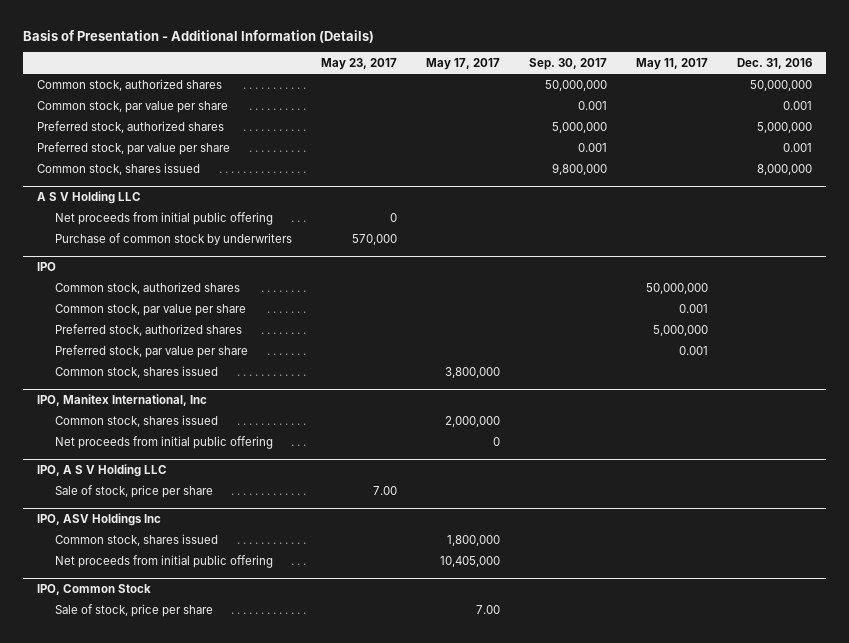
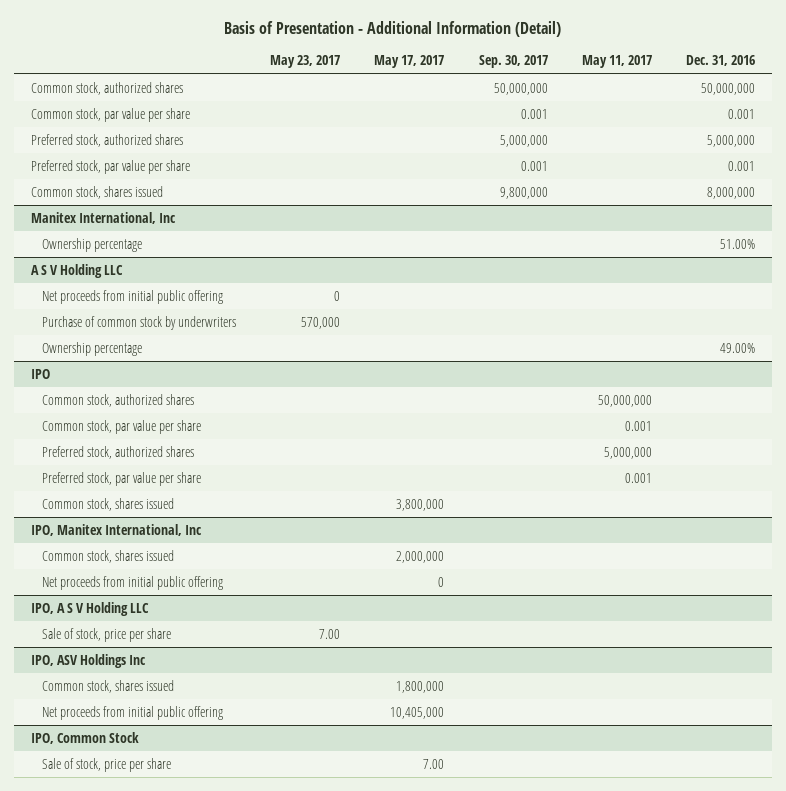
[22,29,374,43] Basis of Presentation - Additional Information (Details) -> [223,21,561,38] Basis of Presentation - Additional Information (Detail)
none -> [30,211,175,224] Manitex International, Inc
none -> [41,237,142,252] Ownership percentage
none -> [41,341,142,356] Ownership percentage

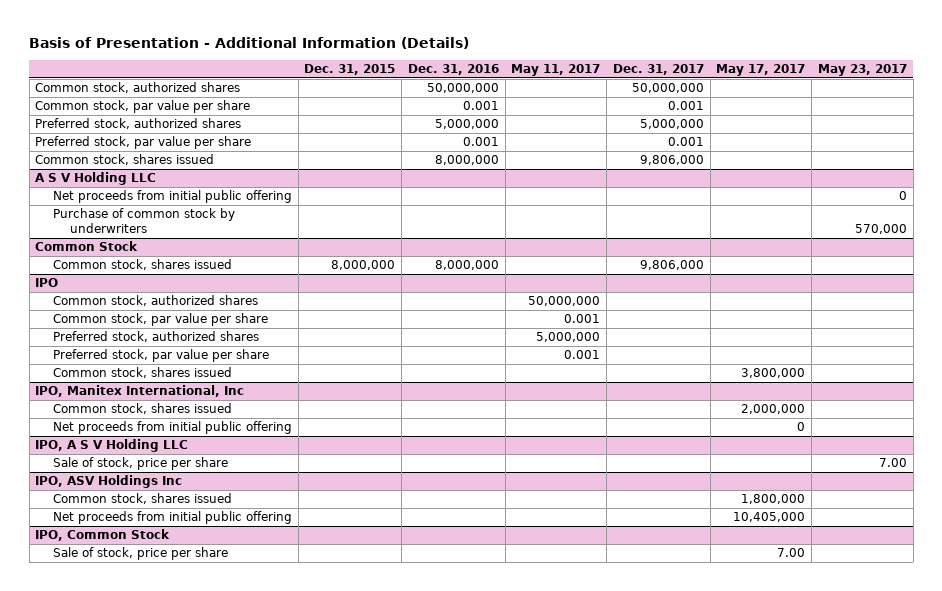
[223,21,561,38] Basis of Presentation - Additional Information (Detail) -> [29,36,470,49] Basis of Presentation - Additional Information (Details)
[478,55,548,69] Sep. 30, 2017 -> none
none -> [304,64,396,76] Dec. 31, 2015
none -> [612,64,704,76] Dec. 31, 2017
[30,211,175,224] Manitex International, Inc -> none
[41,237,142,252] Ownership percentage -> none
[41,341,142,356] Ownership percentage -> none
none -> [35,241,139,252] Common Stock
none -> [52,259,232,271] Common stock, shares issued

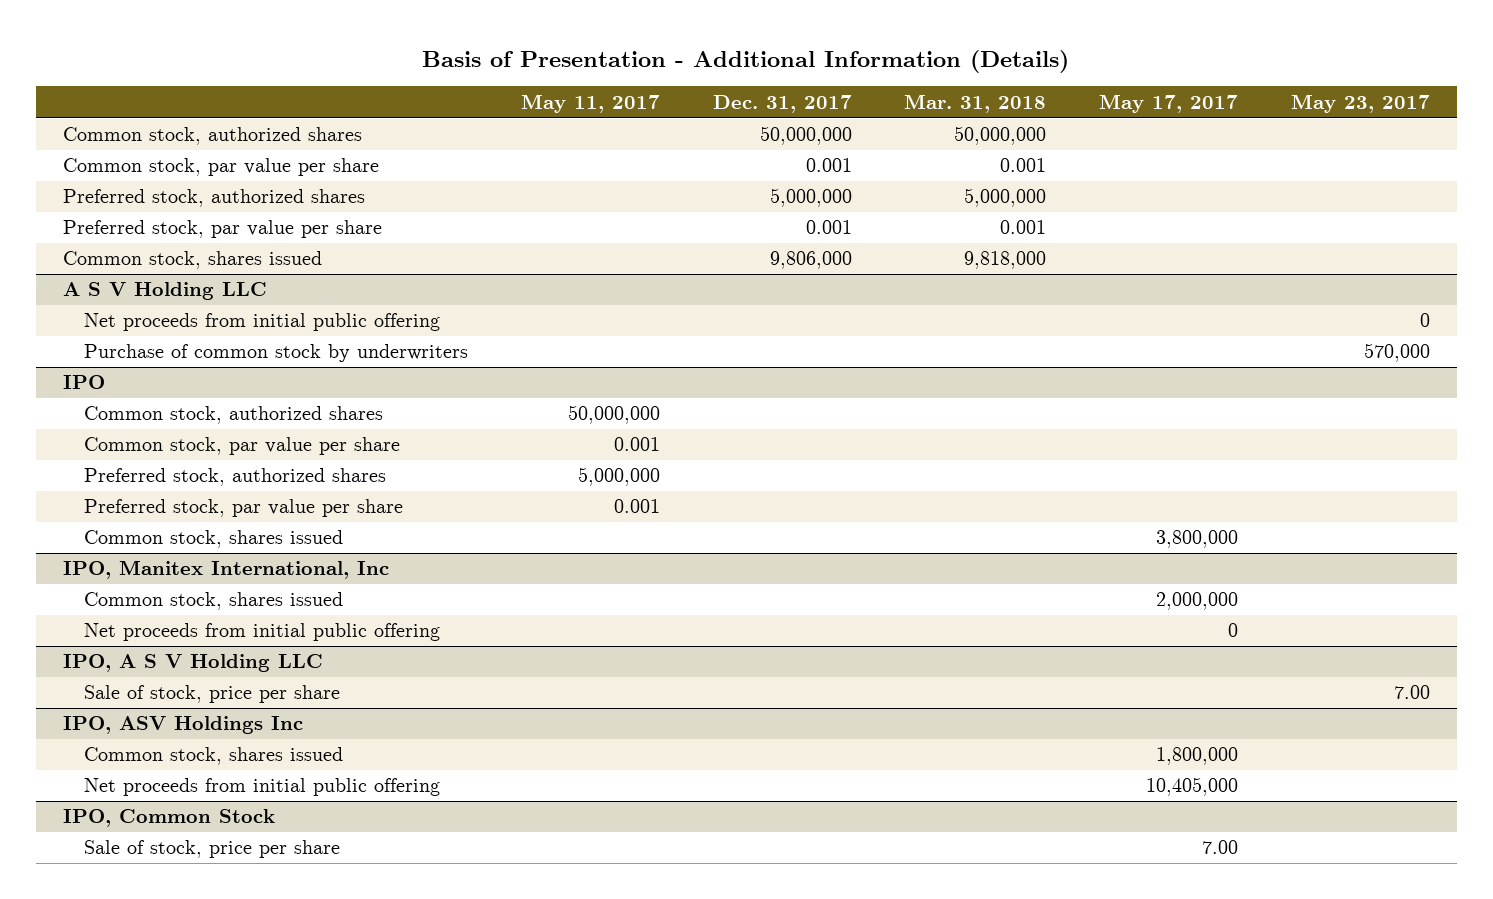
[304,64,396,76] Dec. 31, 2015 -> none
[407,64,499,76] Dec. 31, 2016 -> none
none -> [904,93,1047,113] Mar. 31, 2018
[35,241,139,252] Common Stock -> none
[52,259,232,271] Common stock, shares issued -> none

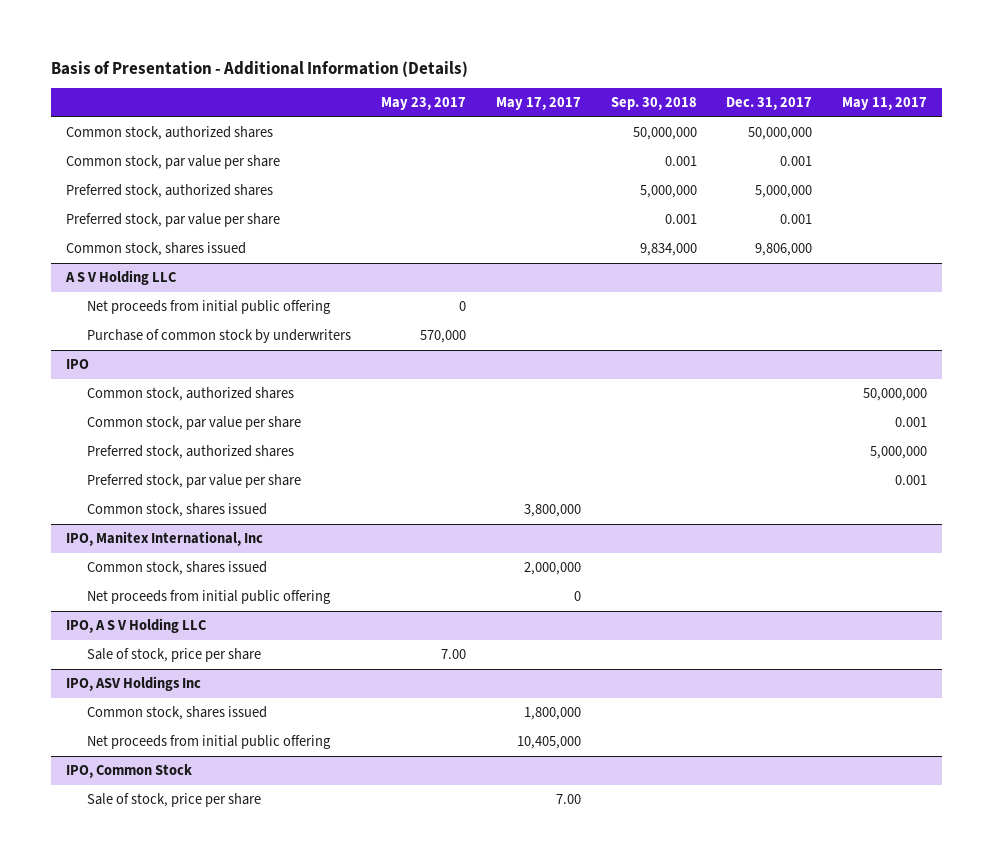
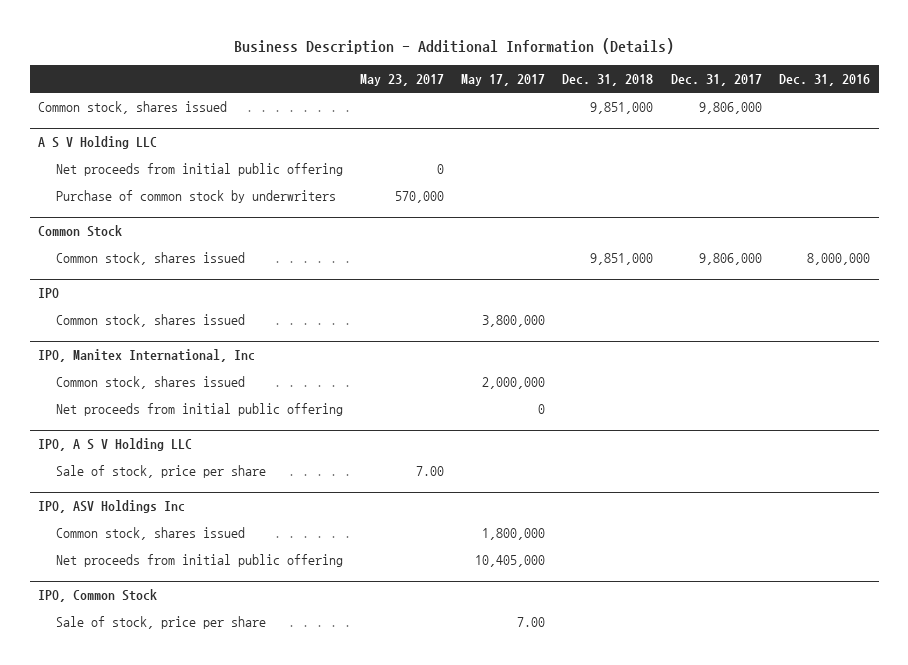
[50,60,468,77] Basis of Presentation - Additional Information (Details) -> [234,38,675,55] Business Description - Additional Information (Details)
[610,97,697,111] Sep. 30, 2018 -> none
[842,97,928,111] May 11, 2017 -> none
none -> [562,74,654,87] Dec. 31, 2018
none -> [778,74,870,87] Dec. 31, 2016
[65,126,273,141] Common stock, authorized shares -> none
[65,155,280,170] Common stock, par value per share -> none
[65,184,273,199] Preferred stock, authorized shares -> none
[65,213,280,228] Preferred stock, par value per share -> none
none -> [38,225,123,238] Common Stock
none -> [55,251,245,265] Common stock, shares issued
[87,387,295,402] Common stock, authorized shares -> none
[87,416,302,431] Common stock, par value per share -> none
[87,445,295,460] Preferred stock, authorized shares -> none
[87,474,302,489] Preferred stock, par value per share -> none

